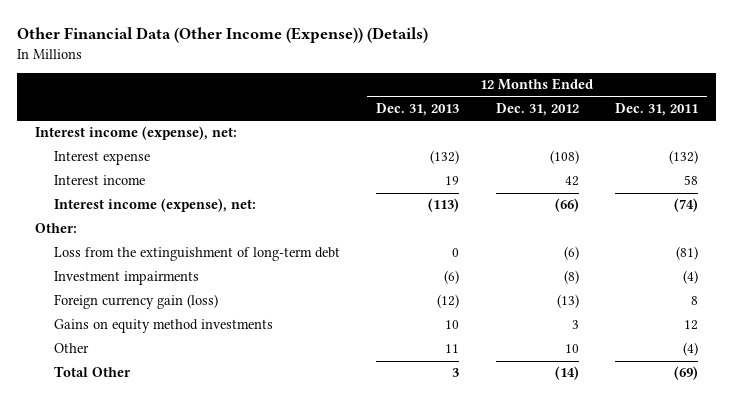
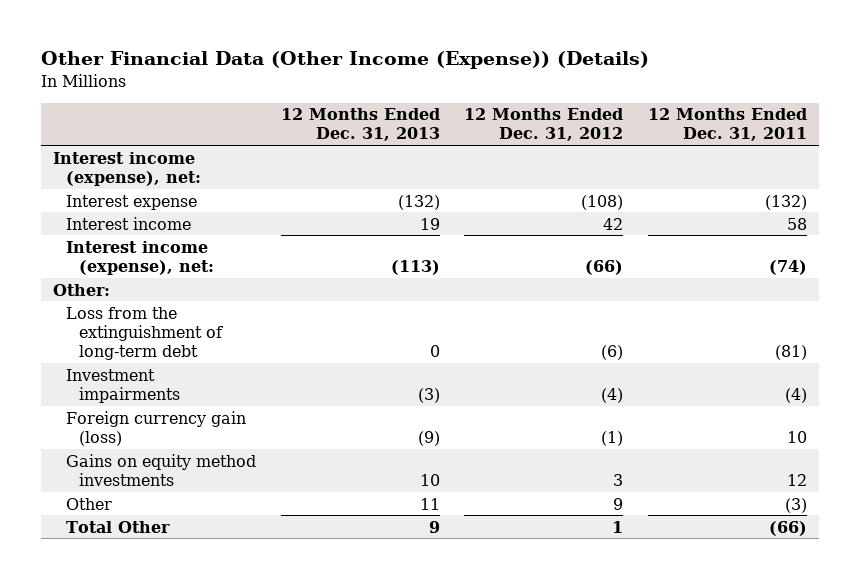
[444,270,460,285] (6) -> [417,387,440,403] (3)
[563,270,579,285] (8) -> [601,387,624,403] (4)
[437,294,460,309] (12) -> [417,430,440,446] (9)
[556,294,579,309] (13) -> [601,430,624,446] (1)
[691,296,699,306] 8 -> [786,430,807,443] 10
[564,344,579,354] 10 -> [613,497,624,510] 9
[683,342,699,357] (4) -> [784,497,807,513] (3)
[452,368,460,378] 3 -> [428,520,440,533] 9
[554,366,579,381] (14) -> [612,520,624,533] 1
[674,366,699,381] (69) -> [768,520,807,536] (66)

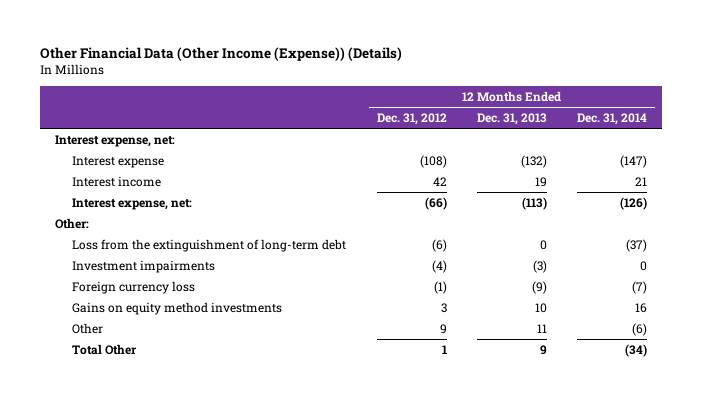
[647,108,807,142] 12 Months Ended Dec. 31, 2011 -> none
none -> [577,112,648,125] Dec. 31, 2014
[52,151,201,186] Interest income (expense), net: -> [54,134,175,147] Interest expense, net:
[65,240,214,275] Interest income (expense), net: -> [72,197,193,210] Interest expense, net:
[65,410,246,446] Foreign currency gain (loss) -> [72,280,196,294] Foreign currency loss

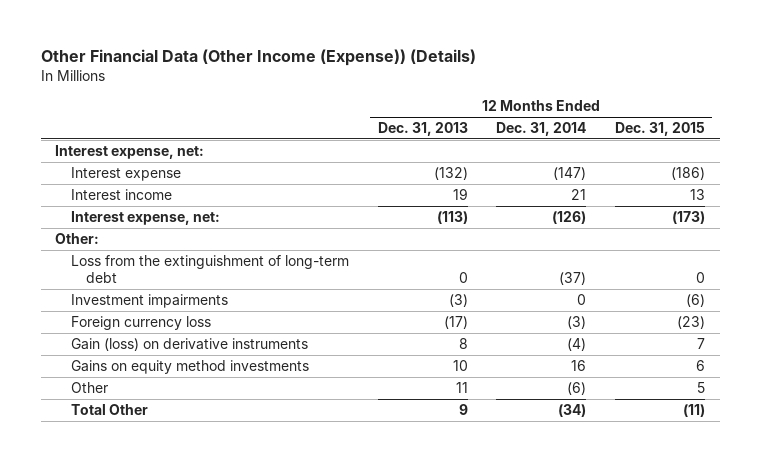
[376,112,447,125] Dec. 31, 2012 -> none
none -> [615,122,706,137] Dec. 31, 2015
[531,280,547,294] (9) -> [443,316,468,330] (17)
[632,280,648,294] (7) -> [567,316,587,330] (3)
none -> [70,338,308,352] Gain (loss) on derivative instruments

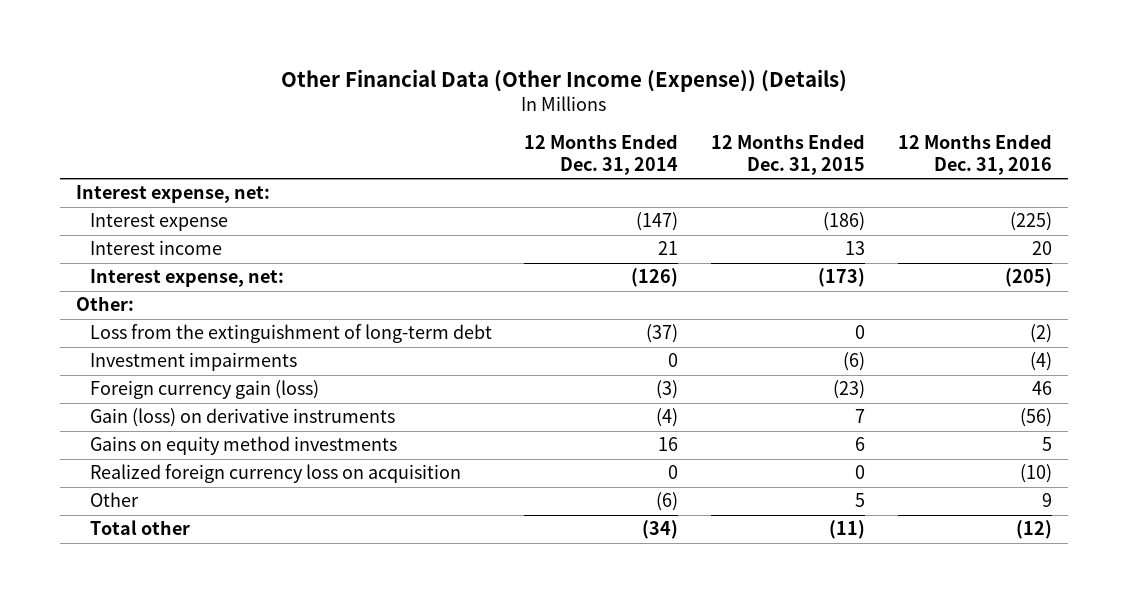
[377,122,468,137] Dec. 31, 2013 -> none
none -> [897,134,1052,175] 12 Months Ended Dec. 31, 2016
[70,316,211,331] Foreign currency loss -> [89,380,319,400] Foreign currency gain (loss)
none -> [89,464,461,484] Realized foreign currency loss on acquisition
[70,404,148,416] Total Other -> [89,520,190,536] Total other

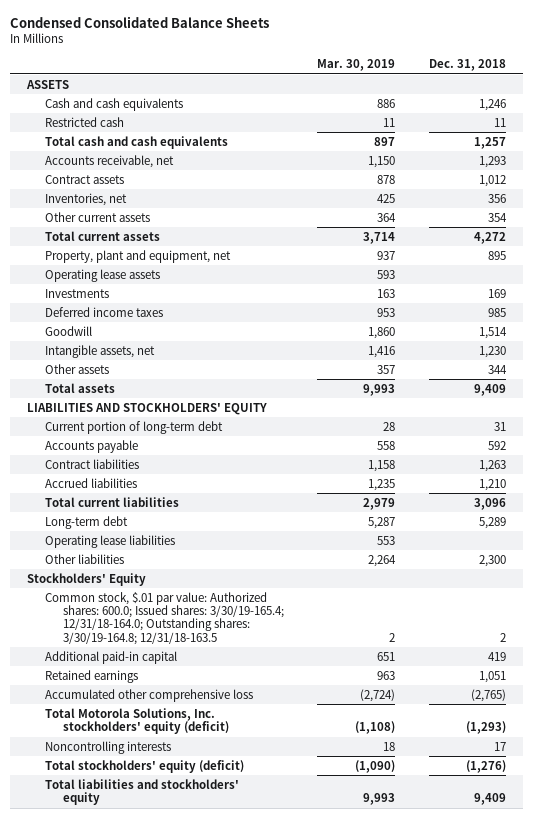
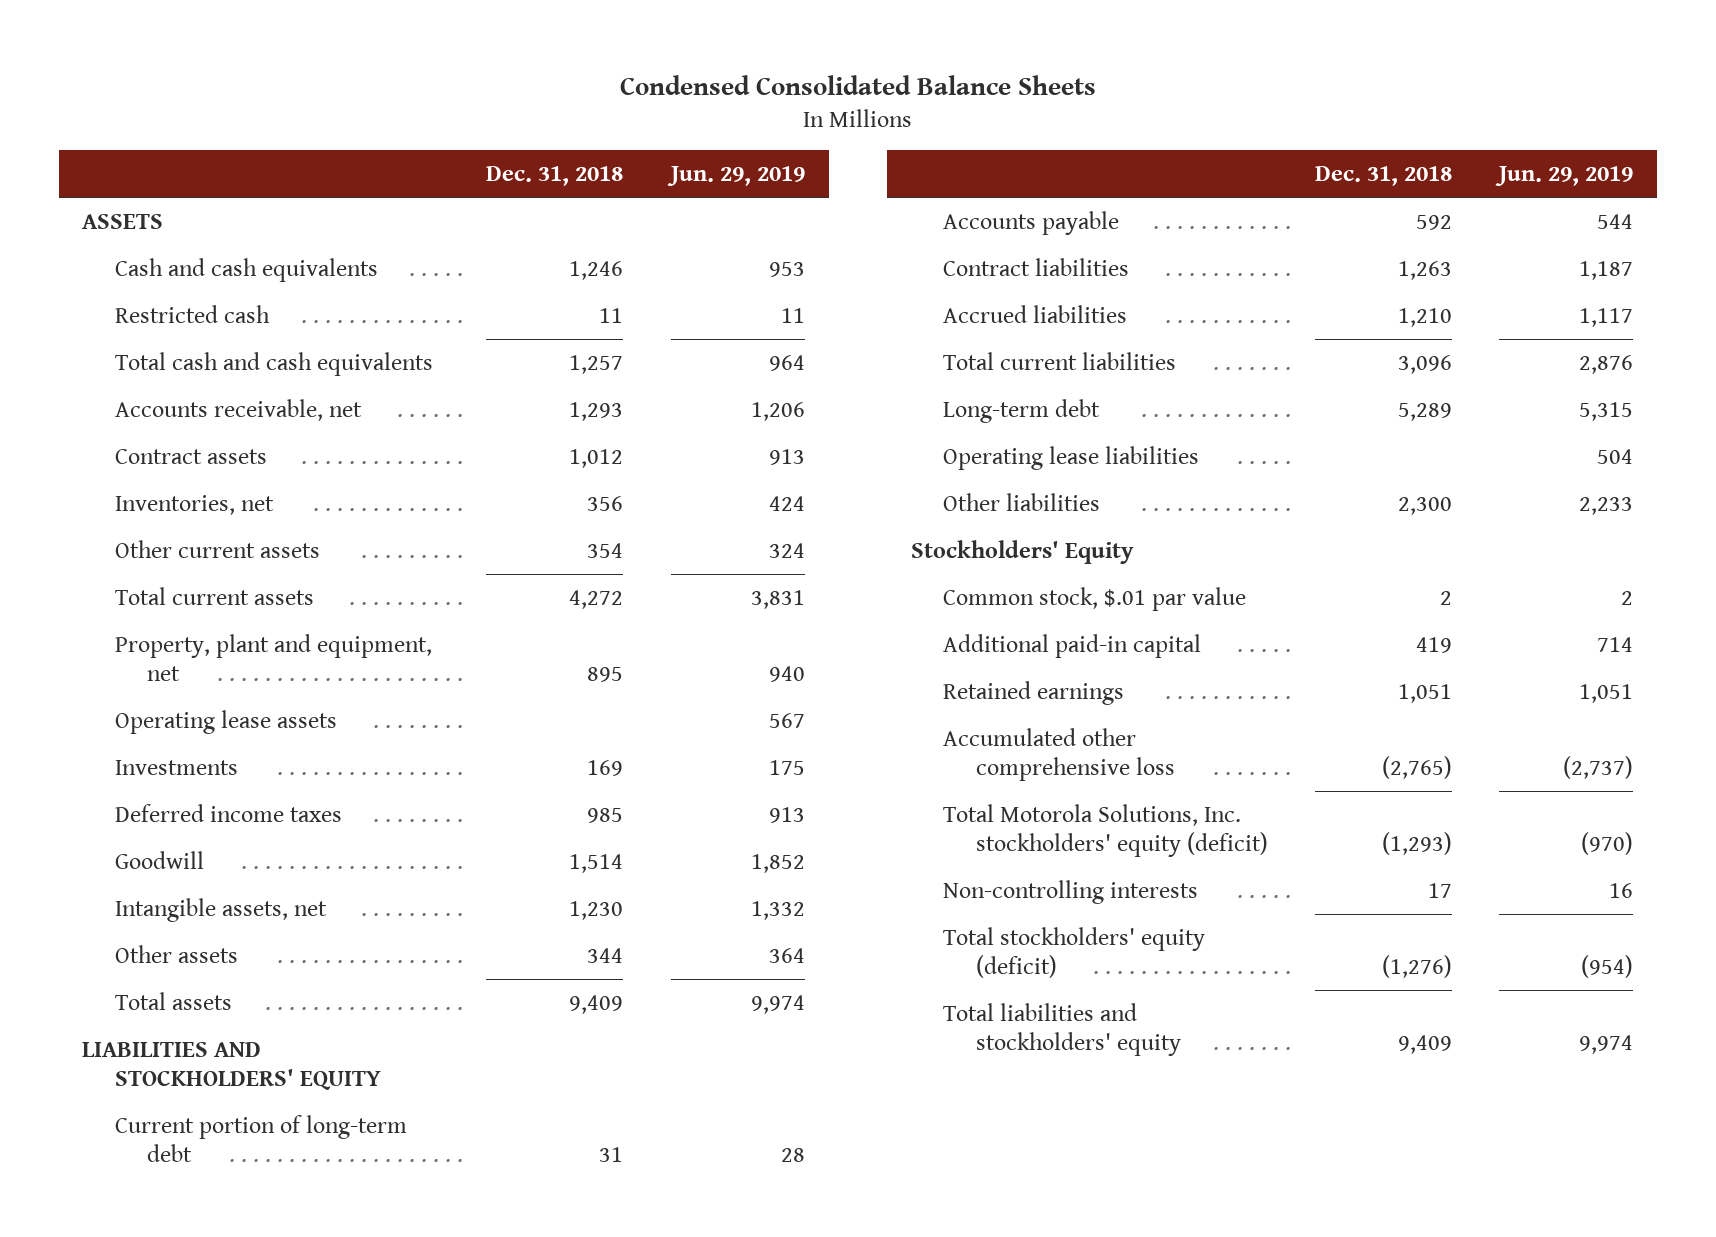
[317,59,396,72] Mar. 30, 2019 -> none
none -> [666,165,805,186] Jun. 29, 2019
[44,591,284,645] Common stock, $.01 par value: Authorized shares: 600.0; Issued shares: 3/30/19-165.4; 12/31/18-164.0; Outstanding shares: 3/30/19-164.8; 12/31/18-163.5 -> [943,586,1247,611] Common stock, $.01 par value
[44,740,171,754] Noncontrolling interests -> [943,879,1199,904] Non-controlling interests

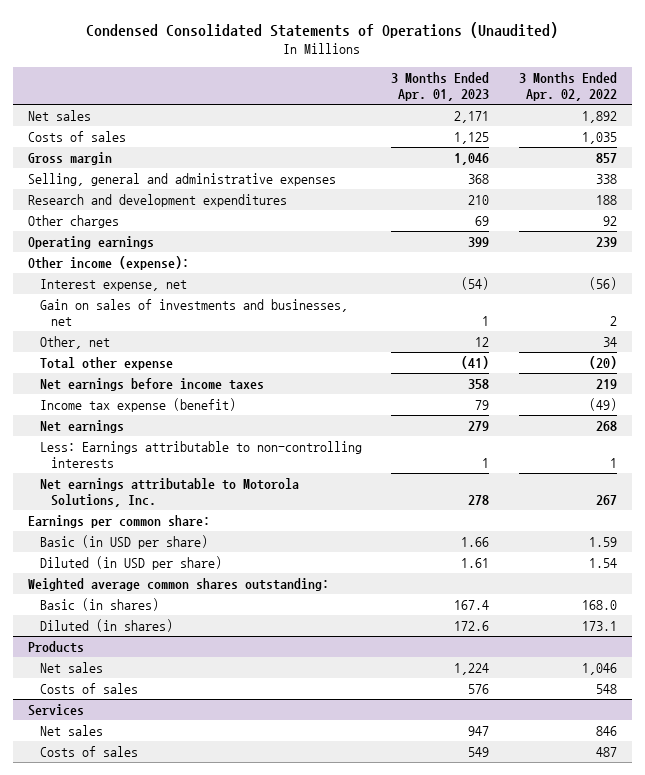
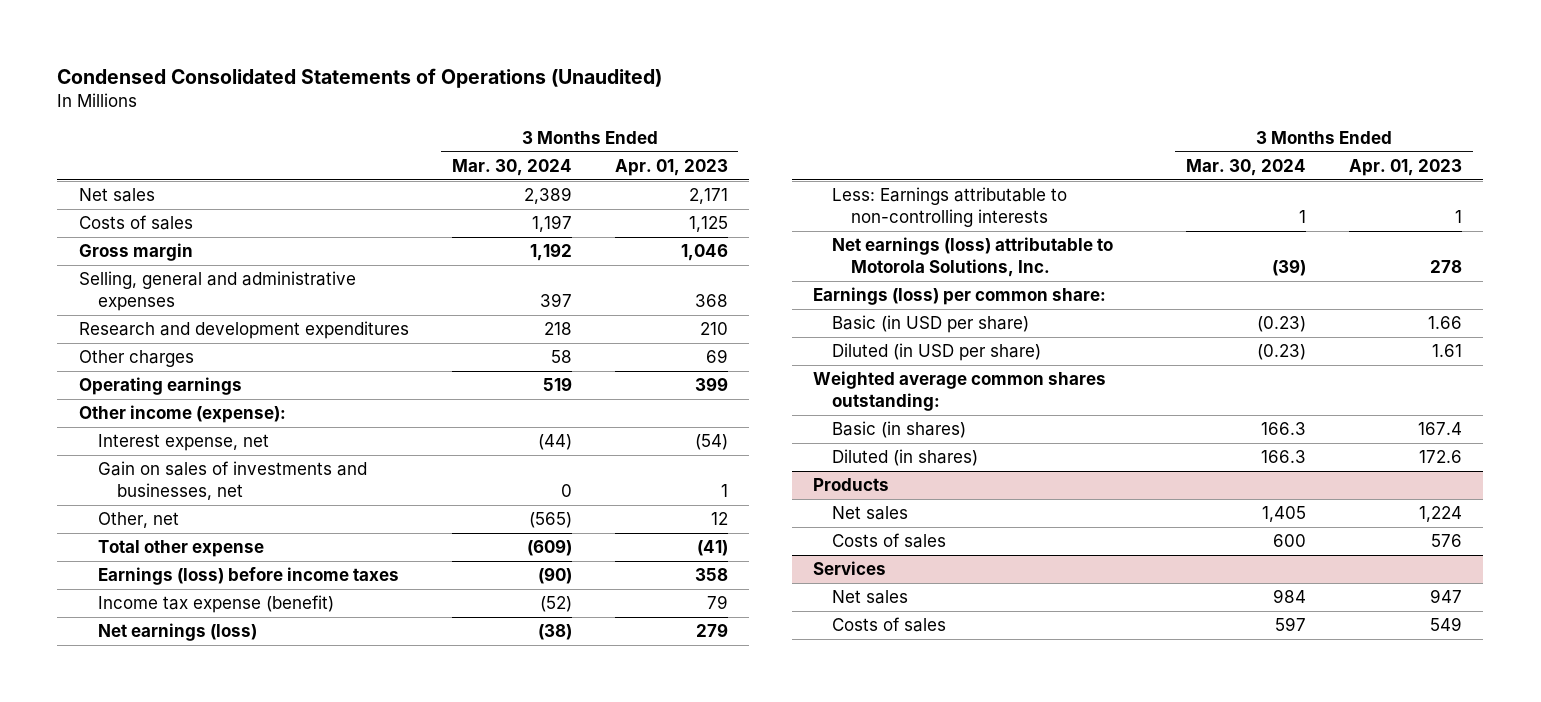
[518,71,617,101] 3 Months Ended Apr. 02, 2022 -> none
none -> [451,159,572,177] Mar. 30, 2024
[39,377,264,391] Net earnings before income taxes -> [97,567,399,586] Earnings (loss) before income taxes
[39,419,124,433] Net earnings -> [97,623,257,642] Net earnings (loss)
[39,477,299,508] Net earnings attributable to Motorola Solutions, Inc. -> [832,237,1114,278] Net earnings (loss) attributable to Motorola Solutions, Inc.
[28,514,211,528] Earnings per common share: -> [813,287,1107,306] Earnings (loss) per common share:

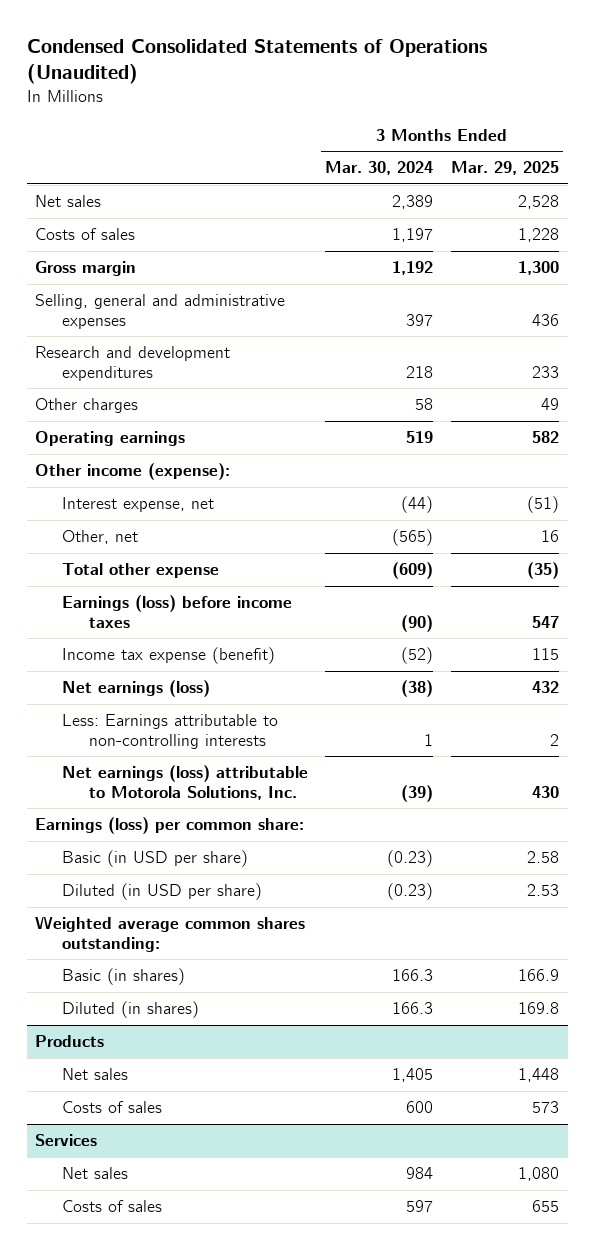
[614,159,728,177] Apr. 01, 2023 -> none
none -> [450,161,559,176] Mar. 29, 2025
[97,461,367,501] Gain on sales of investments and businesses, net -> none

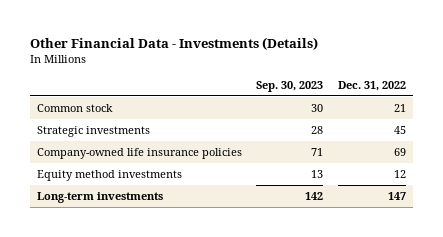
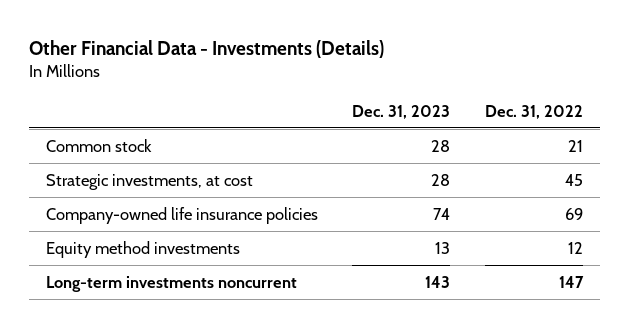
[256,81,324,93] Sep. 30, 2023 -> none
none -> [352,104,451,119] Dec. 31, 2023
[37,126,151,138] Strategic investments -> [45,173,253,190] Strategic investments, at cost
[37,192,164,204] Long-term investments -> [45,275,297,292] Long-term investments noncurrent

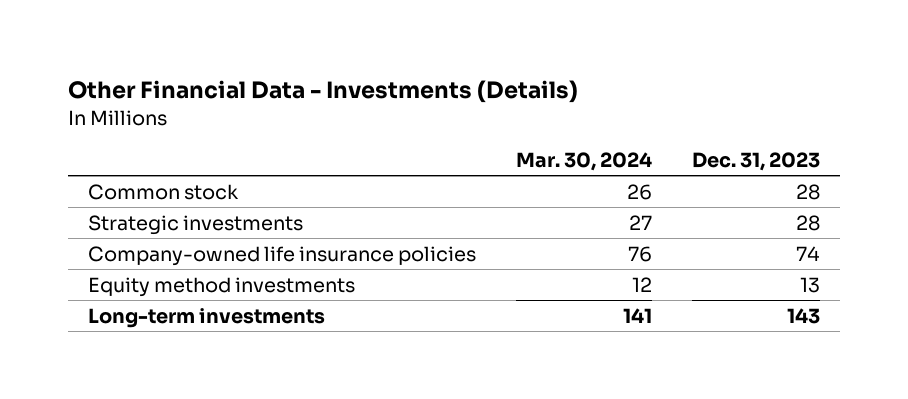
[484,104,583,119] Dec. 31, 2022 -> none
none -> [515,151,652,171] Mar. 30, 2024
[45,173,253,190] Strategic investments, at cost -> [87,214,303,235] Strategic investments
[45,275,297,292] Long-term investments noncurrent -> [87,307,325,328] Long-term investments

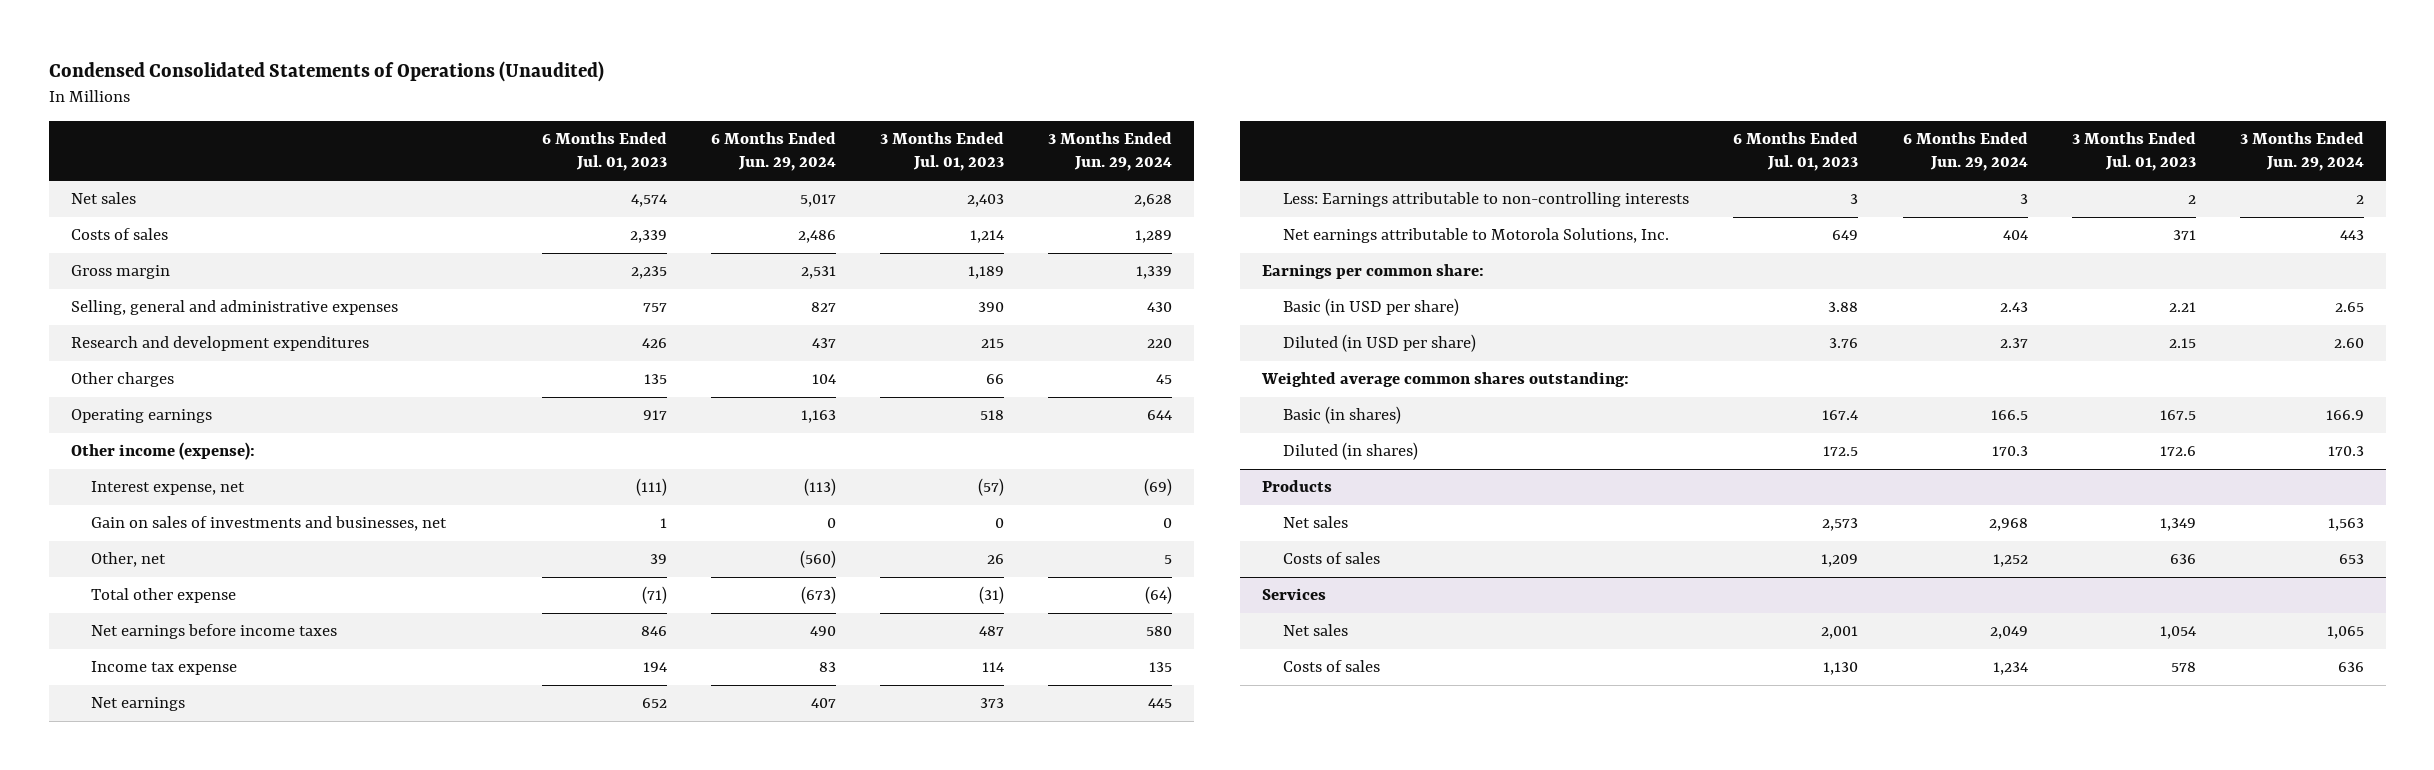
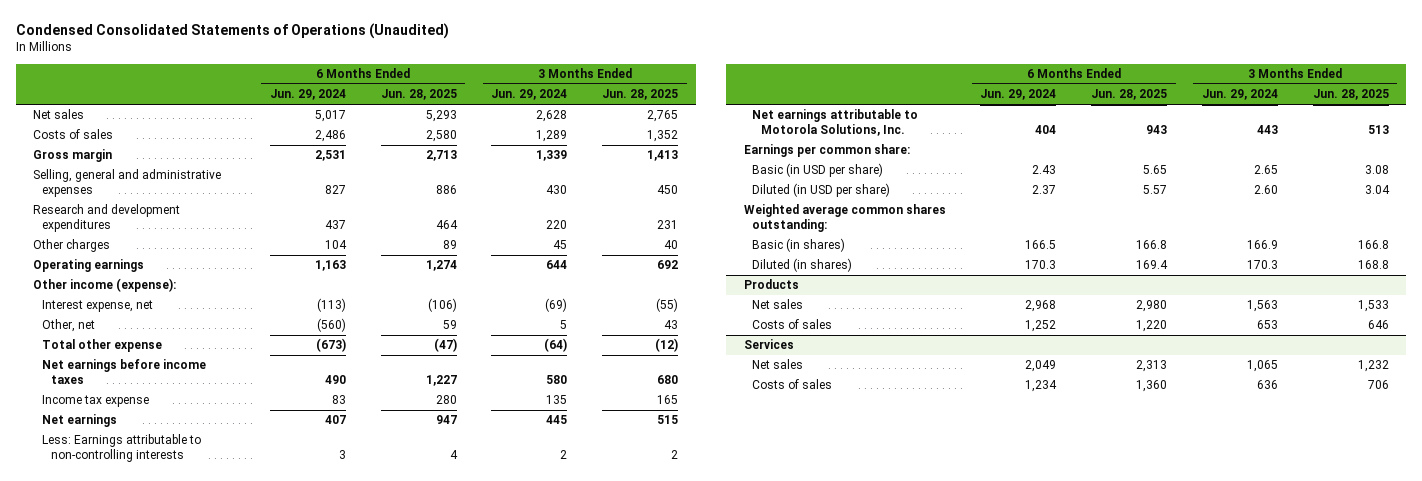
[541,131,667,172] 6 Months Ended Jul. 01, 2023 -> none
[879,131,1004,172] 3 Months Ended Jul. 01, 2023 -> none
none -> [380,89,457,101] Jun. 28, 2025
none -> [602,89,679,101] Jun. 28, 2025
[91,516,448,532] Gain on sales of investments and businesses, net -> none

